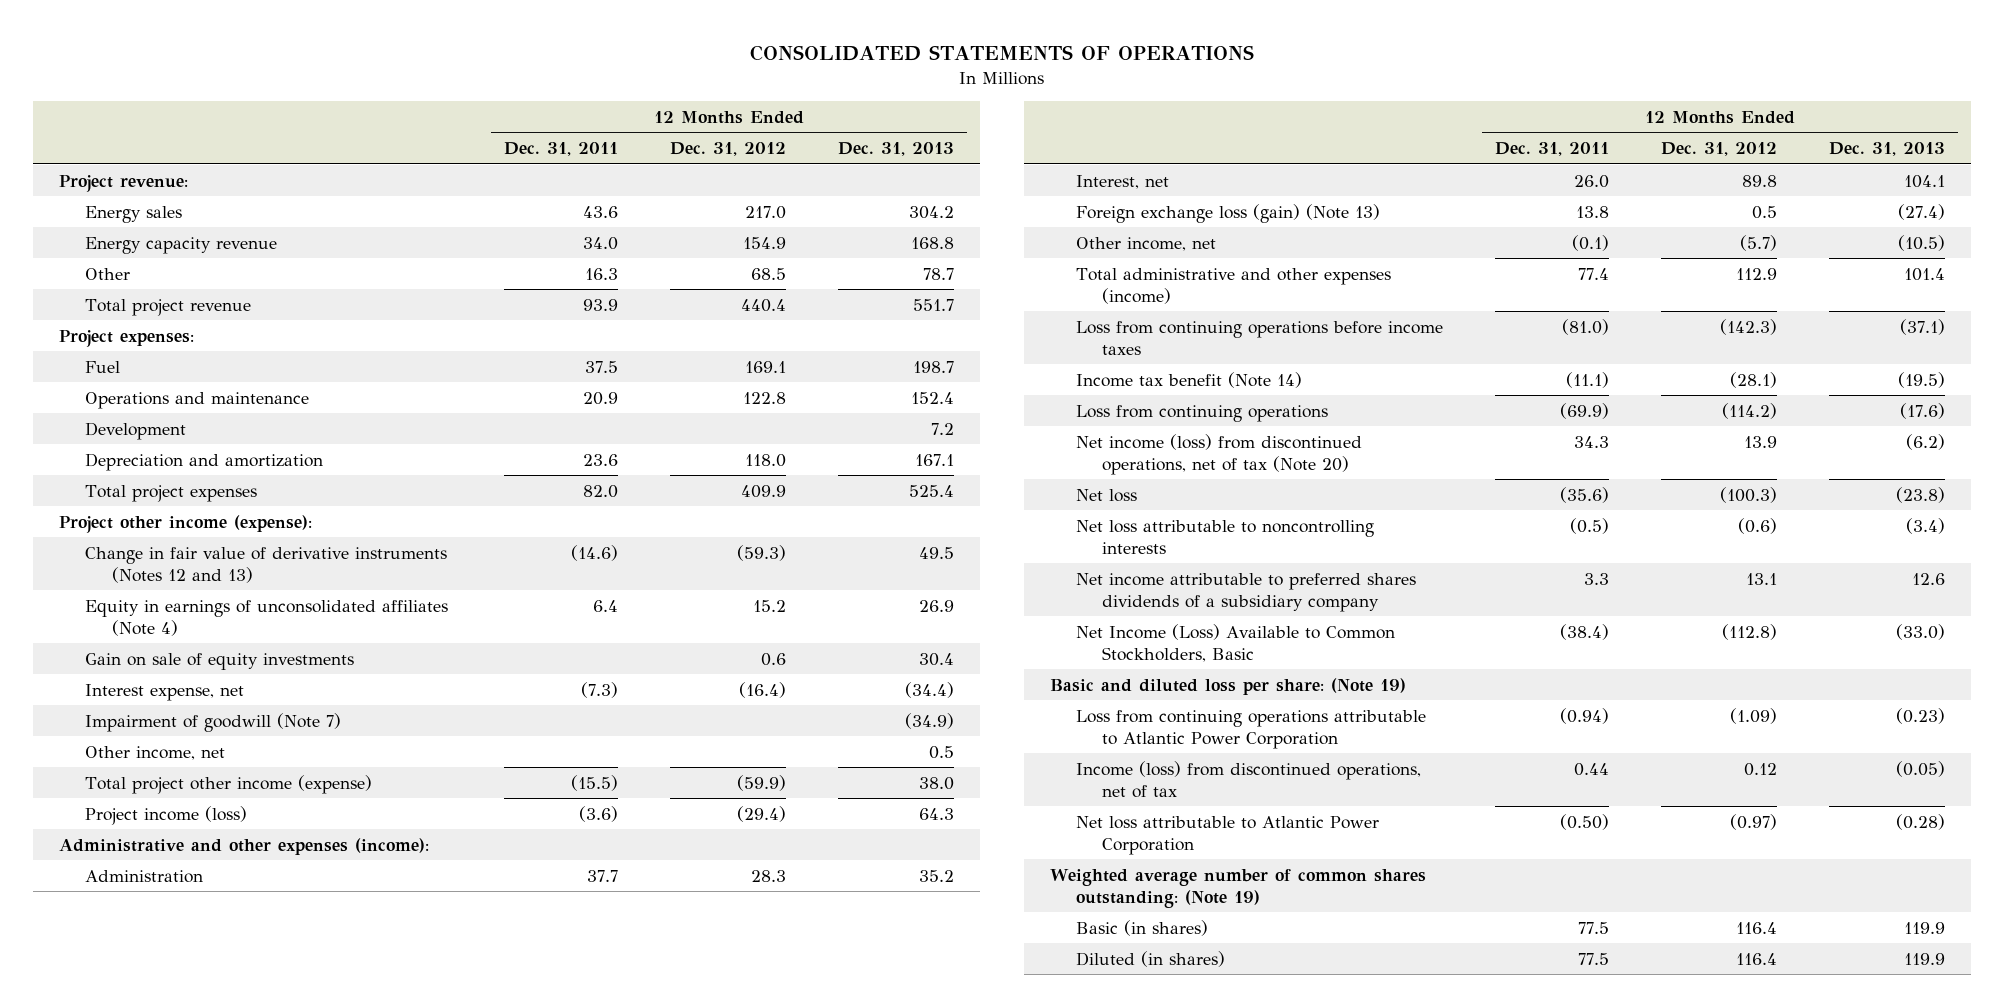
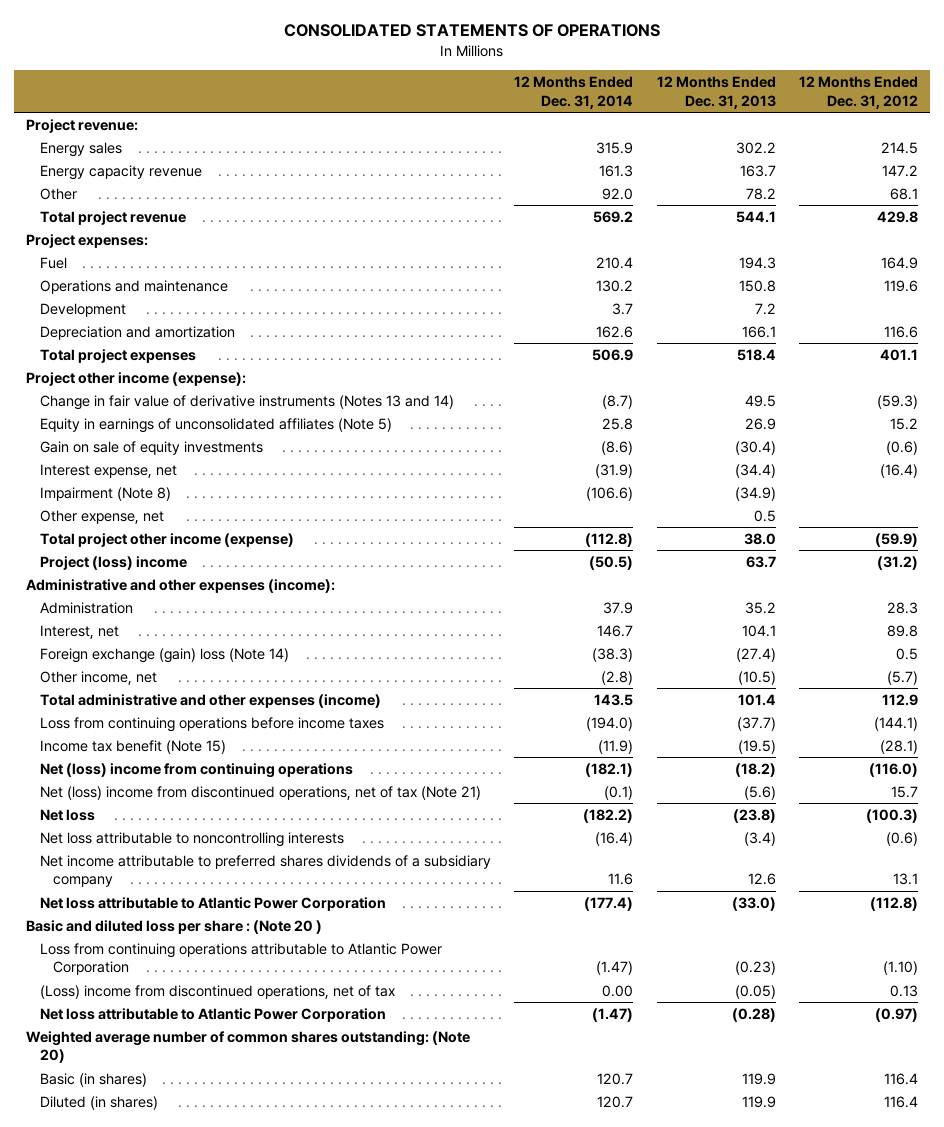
[504,142,619,157] Dec. 31, 2011 -> none
none -> [514,75,634,109] 12 Months Ended Dec. 31, 2014
[745,205,787,219] 217.0 -> [881,141,919,154] 214.5
[909,205,955,219] 304.2 -> [735,141,776,154] 302.2
[743,236,787,249] 154.9 -> [882,164,919,177] 147.2
[911,236,955,249] 168.8 -> [739,164,776,177] 163.7
[751,267,787,280] 68.5 -> [890,187,919,200] 68.1
[923,267,955,280] 78.7 -> [745,187,776,200] 78.2
[741,298,787,312] 440.4 -> [877,210,919,223] 429.8
[913,298,955,311] 551.7 -> [735,210,776,223] 544.1
[745,360,787,373] 169.1 -> [881,256,919,269] 164.9
[913,360,955,373] 198.7 -> [738,256,776,269] 194.3
[743,391,787,404] 122.8 -> [884,279,919,292] 119.6
[911,391,955,404] 152.4 -> [738,279,776,292] 150.8
[745,453,787,467] 118.0 -> [884,325,919,338] 116.6
[915,453,955,466] 167.1 -> [741,325,776,338] 166.1
[741,484,787,498] 409.9 -> [880,348,919,361] 401.1
[909,484,955,497] 525.4 -> [736,348,776,361] 518.4
[85,546,448,583] Change in fair value of derivative instruments (Notes 12 and 13) -> [39,394,454,410] Change in fair value of derivative instruments (Notes 13 and 14)
[85,599,449,636] Equity in earnings of unconsolidated affiliates (Note 4) -> [39,417,392,433] Equity in earnings of unconsolidated affiliates (Note 5)
[761,652,787,666] 0.6 -> [886,440,919,455] (0.6)
[919,652,955,666] 30.4 -> [734,440,776,455] (30.4)
[85,712,342,732] Impairment of goodwill (Note 7) -> [39,486,171,501] Impairment (Note 8)
[85,745,226,760] Other income, net -> [39,509,164,524] Other expense, net
[85,805,248,825] Project income (loss) -> [39,555,187,570] Project (loss) income
[737,805,787,822] (29.4) -> [877,555,919,570] (31.2)
[919,807,955,820] 64.3 -> [745,555,776,568] 63.7
[1075,203,1380,223] Foreign exchange loss (gain) (Note 13) -> [39,647,289,663] Foreign exchange (gain) loss (Note 14)
[1719,318,1777,335] (142.3) -> [874,716,919,731] (144.1)
[1899,318,1945,335] (37.1) -> [736,716,776,731] (37.7)
[1075,371,1302,388] Income tax benefit (Note 14) -> [39,739,226,754] Income tax benefit (Note 15)
[1075,404,1328,422] Loss from continuing operations -> [39,762,353,778] Net (loss) income from continuing operations
[1721,402,1777,419] (114.2) -> [869,762,919,777] (116.0)
[1899,402,1945,419] (17.6) -> [734,762,776,777] (18.2)
[1075,433,1362,475] Net income (loss) from discontinued operations, net of tax (Note 20) -> [39,785,481,800] Net (loss) income from discontinued operations, net of tax (Note 21)
[1743,435,1777,448] 13.9 -> [891,785,919,798] 15.7
[1905,433,1945,450] (6.2) -> [743,785,776,800] (5.6)
[1075,623,1395,662] Net Income (Loss) Available to Common Stockholders, Basic -> [39,896,386,911] Net loss attributable to Atlantic Power Corporation
[1049,677,1406,695] Basic and diluted loss per share: (Note 19) -> [25,919,322,934] Basic and diluted loss per share : (Note 20 )
[1729,707,1777,724] (1.09) -> [883,961,919,976] (1.10)
[1075,760,1421,798] Income (loss) from discontinued operations, net of tax -> [39,984,395,999] (Loss) income from discontinued operations, net of tax
[1743,762,1777,776] 0.12 -> [890,984,919,997] 0.13
[1049,868,1426,908] Weighted average number of common shares outstanding: (Note 19) -> [25,1030,470,1064] Weighted average number of common shares outstanding: (Note 20)

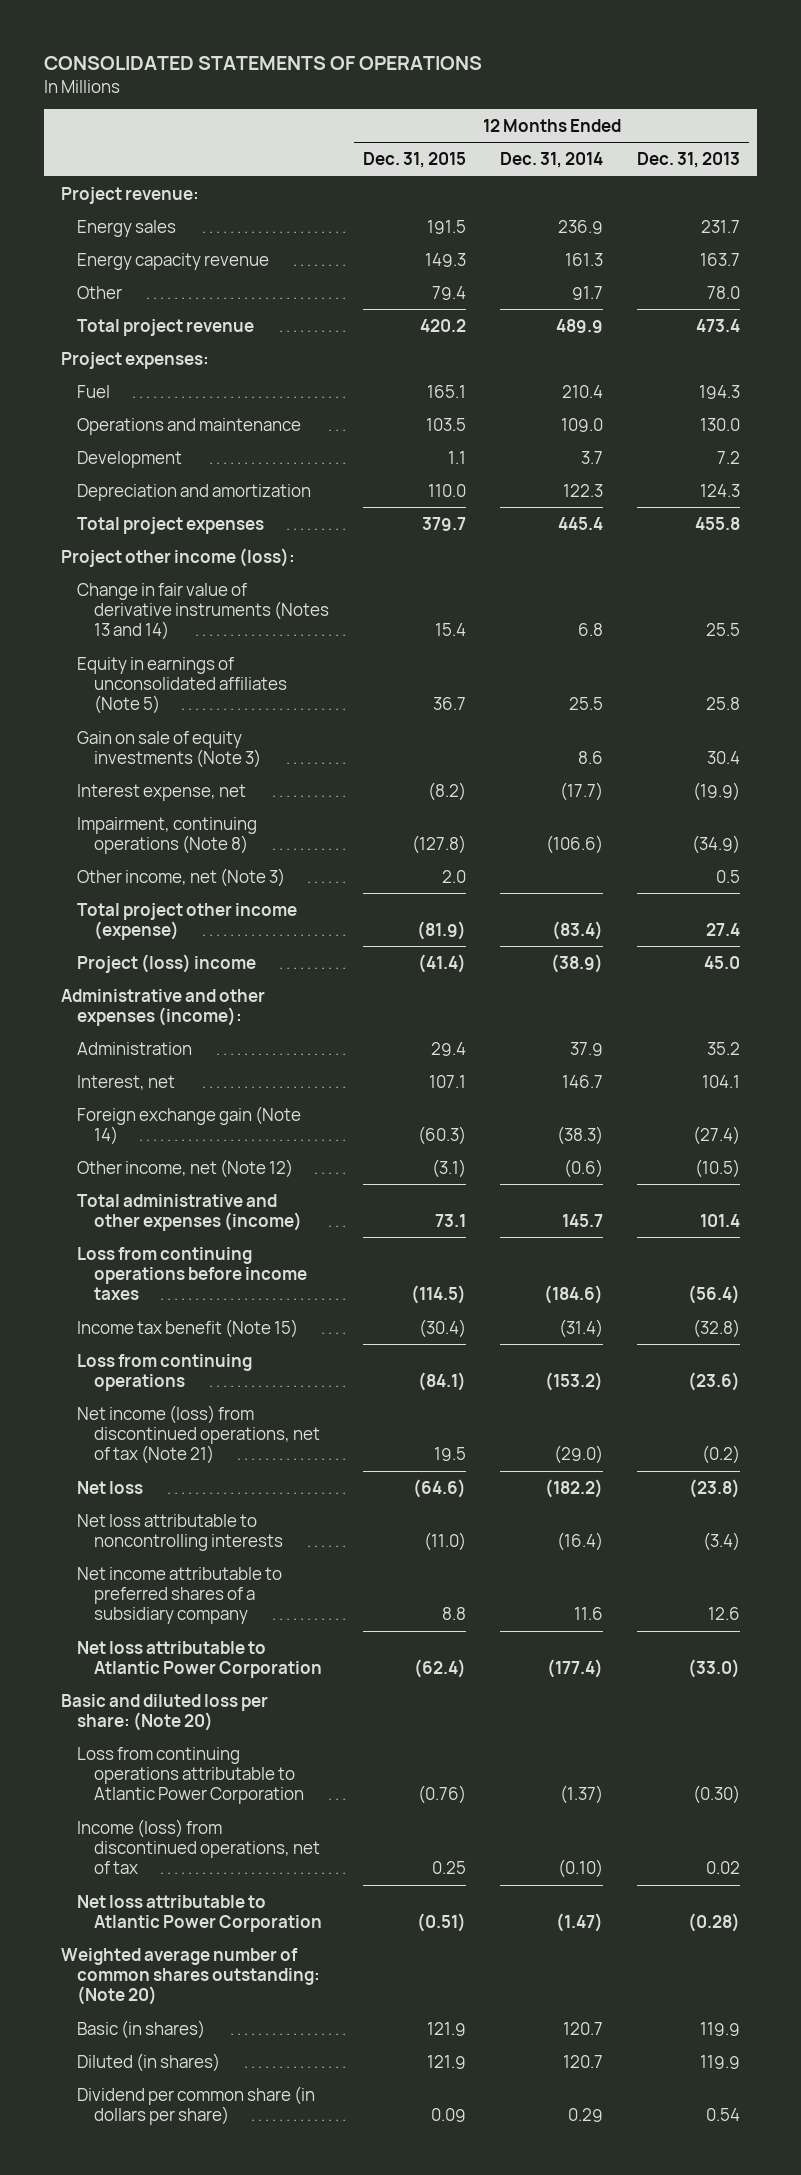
[799,75,919,109] 12 Months Ended Dec. 31, 2012 -> none
none -> [362,152,466,169] Dec. 31, 2015
[596,141,634,154] 315.9 -> [558,219,604,234] 236.9
[735,141,776,154] 302.2 -> [701,219,741,233] 231.7
[602,187,634,200] 92.0 -> [572,285,604,300] 91.7
[745,187,776,200] 78.2 -> [707,285,741,299] 78.0
[593,210,634,223] 569.2 -> [556,318,604,333] 489.9
[735,210,776,223] 544.1 -> [696,318,741,332] 473.4
[596,279,634,292] 130.2 -> [561,417,604,432] 109.0
[738,279,776,292] 150.8 -> [700,417,741,431] 130.0
[596,325,634,338] 162.6 -> [563,483,604,497] 122.3
[741,325,776,338] 166.1 -> [700,483,741,497] 124.3
[592,348,634,361] 506.9 -> [558,516,604,530] 445.4
[736,348,776,361] 518.4 -> [695,516,741,530] 455.8
[25,371,246,386] Project other income (expense): -> [60,547,295,567] Project other income (loss):
[602,394,634,409] (8.7) -> [578,623,604,637] 6.8
[744,394,776,407] 49.5 -> [706,623,741,637] 25.5
[602,417,634,430] 25.8 -> [569,697,604,711] 25.5
[744,417,776,430] 26.9 -> [706,697,741,711] 25.8
[39,440,263,455] Gain on sale of equity investments -> [77,730,261,768] Gain on sale of equity investments (Note 3)
[601,440,634,455] (8.6) -> [578,750,604,764] 8.6
[734,440,776,455] (30.4) -> [707,750,741,764] 30.4
[595,463,634,478] (31.9) -> [560,781,604,801] (17.7)
[734,463,776,478] (34.4) -> [693,781,741,801] (19.9)
[39,486,171,501] Impairment (Note 8) -> [77,816,258,854] Impairment, continuing operations (Note 8)
[39,509,164,524] Other expense, net -> [77,867,286,887] Other income, net (Note 3)
[585,532,634,547] (112.8) -> [552,920,604,940] (83.4)
[743,532,776,545] 38.0 -> [706,922,741,936] 27.4
[589,555,634,570] (50.5) -> [551,953,604,973] (38.9)
[745,555,776,568] 63.7 -> [704,955,741,969] 45.0
[39,647,289,663] Foreign exchange (gain) loss (Note 14) -> [77,1105,302,1145] Foreign exchange gain (Note 14)
[39,670,157,685] Other income, net -> [77,1158,294,1178] Other income, net (Note 12)
[601,670,634,685] (2.8) -> [564,1158,604,1178] (0.6)
[594,693,634,706] 143.5 -> [562,1213,604,1227] 145.7
[586,716,634,731] (194.0) -> [544,1285,604,1305] (184.6)
[736,716,776,731] (37.7) -> [688,1285,741,1305] (56.4)
[598,739,634,754] (11.9) -> [559,1318,604,1338] (31.4)
[737,739,776,754] (19.5) -> [693,1318,741,1338] (32.8)
[39,762,353,778] Net (loss) income from continuing operations -> [77,1353,253,1391] Loss from continuing operations
[585,762,634,777] (182.1) -> [545,1371,604,1391] (153.2)
[734,762,776,777] (18.2) -> [688,1371,741,1391] (23.6)
[39,785,481,800] Net (loss) income from discontinued operations, net of tax (Note 21) -> [77,1404,320,1465] Net income (loss) from discontinued operations, net of tax (Note 21)
[604,785,634,800] (0.1) -> [554,1445,604,1465] (29.0)
[743,785,776,800] (5.6) -> [702,1445,741,1465] (0.2)
[39,854,491,888] Net income attributable to preferred shares dividends of a subsidiary company -> [77,1566,283,1625] Net income attributable to preferred shares of a subsidiary company
[25,919,322,934] Basic and diluted loss per share : (Note 20 ) -> [60,1693,268,1731] Basic and diluted loss per share: (Note 20)
[596,961,634,976] (1.47) -> [560,1785,604,1805] (1.37)
[734,961,776,976] (0.23) -> [693,1785,741,1805] (0.30)
[39,984,395,999] (Loss) income from discontinued operations, net of tax -> [77,1818,320,1875] Income (loss) from discontinued operations, net of tax
[602,984,634,997] 0.00 -> [558,1859,604,1879] (0.10)
[734,984,776,999] (0.05) -> [706,1861,741,1875] 0.02
none -> [77,2085,316,2125] Dividend per common share (in dollars per share)

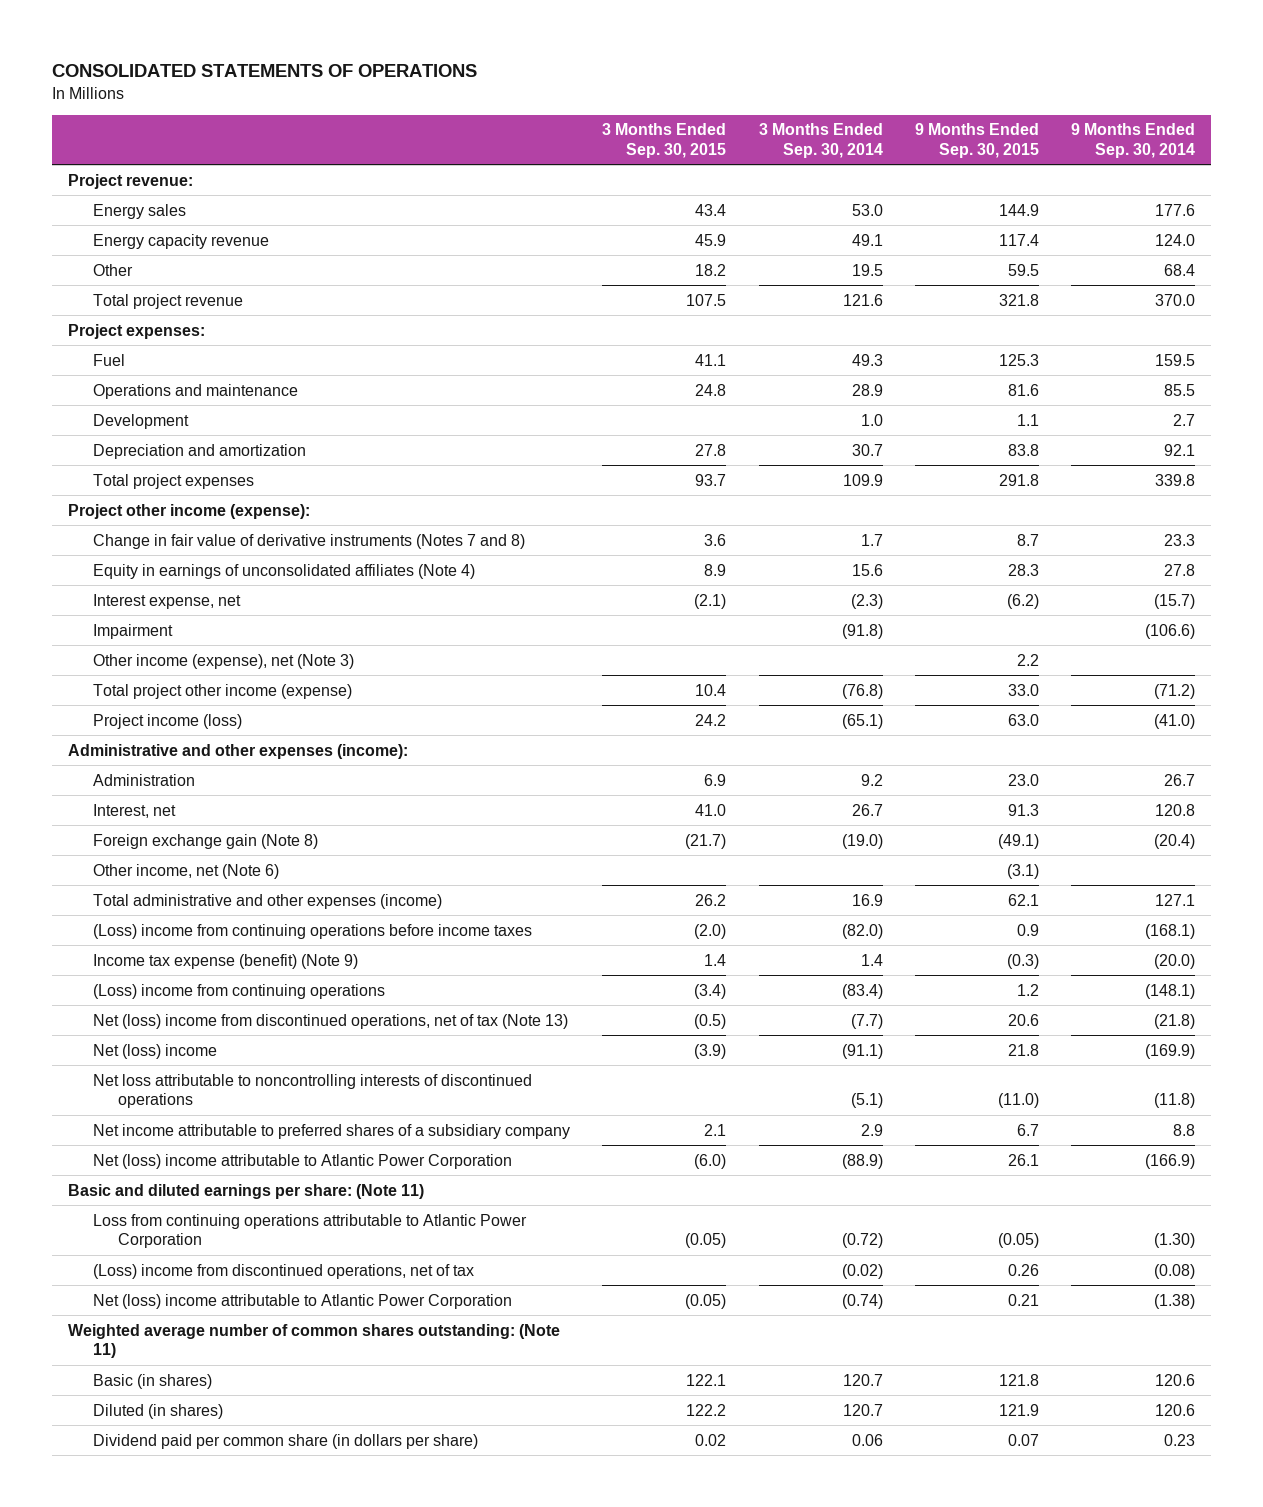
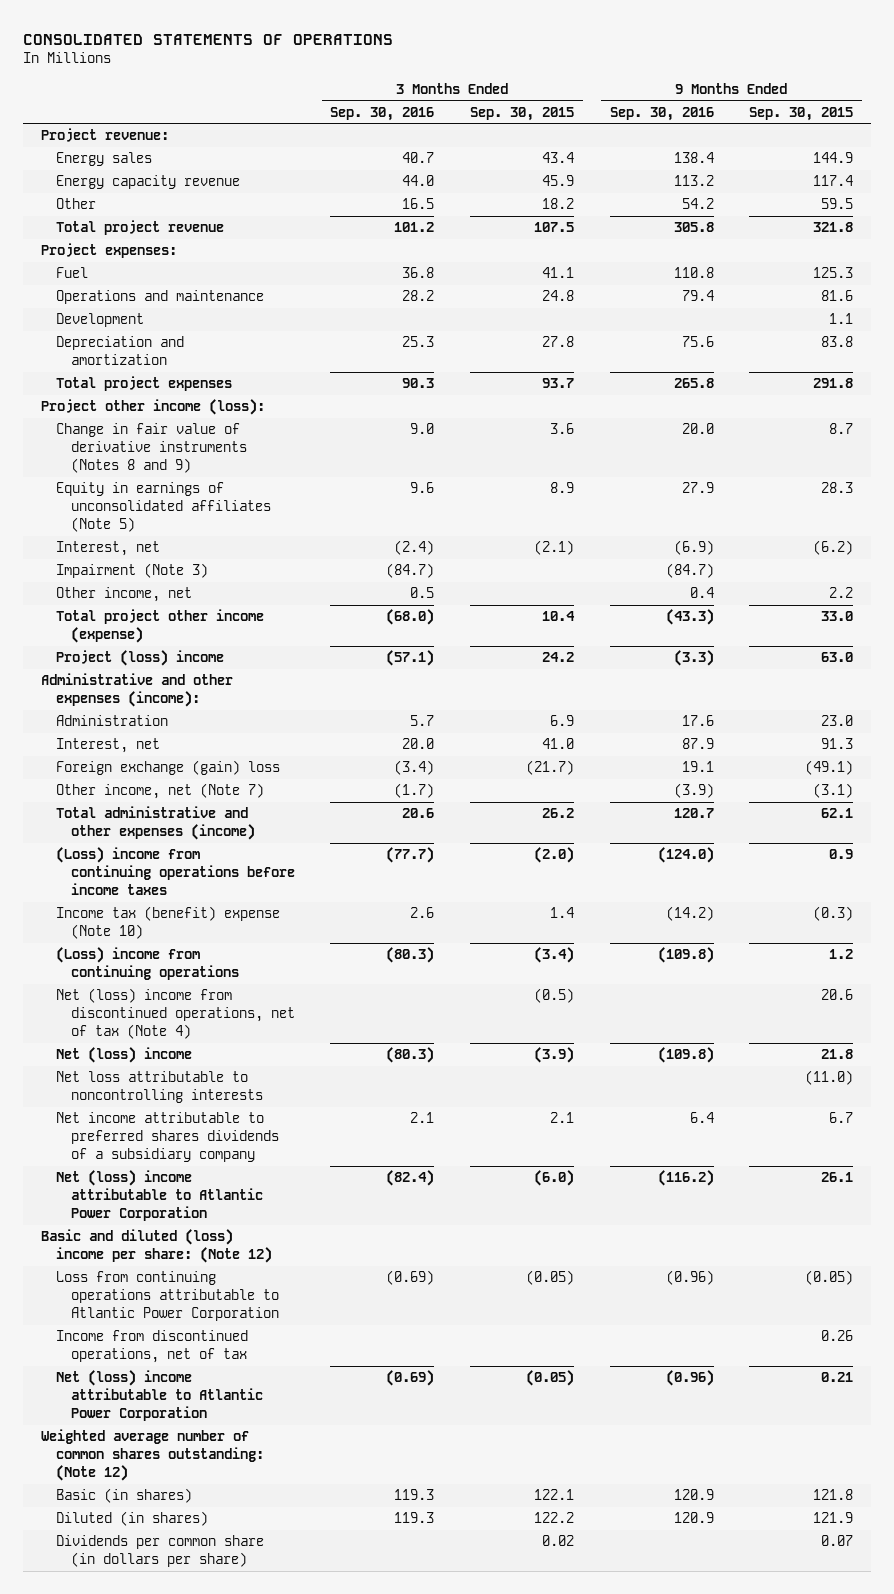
[758,123,883,158] 3 Months Ended Sep. 30, 2014 -> none
[1071,123,1196,158] 9 Months Ended Sep. 30, 2014 -> none
none -> [330,106,435,121] Sep. 30, 2016
none -> [609,106,714,121] Sep. 30, 2016
[68,503,311,519] Project other income (expense): -> [40,399,265,416] Project other income (loss):
[93,533,526,549] Change in fair value of derivative instruments (Notes 7 and 8) -> [55,423,247,473] Change in fair value of derivative instruments (Notes 8 and 9)
[93,563,476,579] Equity in earnings of unconsolidated affiliates (Note 4) -> [55,482,271,532] Equity in earnings of unconsolidated affiliates (Note 5)
[93,593,242,609] Interest expense, net -> [55,541,160,557] Interest, net
[93,623,174,639] Impairment -> [55,563,208,579] Impairment (Note 3)
[93,653,355,669] Other income (expense), net (Note 3) -> [55,587,192,603] Other income, net
[93,713,243,729] Project income (loss) -> [55,650,224,667] Project (loss) income
[93,833,319,849] Foreign exchange gain (Note 8) -> [55,760,280,776] Foreign exchange (gain) loss
[93,863,280,879] Other income, net (Note 6) -> [55,783,264,800] Other income, net (Note 7)
[93,953,359,969] Income tax expense (benefit) (Note 9) -> [55,906,280,940] Income tax (benefit) expense (Note 10)
[93,1013,569,1029] Net (loss) income from discontinued operations, net of tax (Note 13) -> [55,988,295,1039] Net (loss) income from discontinued operations, net of tax (Note 4)
[93,1073,533,1109] Net loss attributable to noncontrolling interests of discontinued operations -> [55,1071,263,1104] Net loss attributable to noncontrolling interests
[93,1123,571,1139] Net income attributable to preferred shares of a subsidiary company -> [55,1112,279,1162] Net income attributable to preferred shares dividends of a subsidiary company
[68,1183,425,1199] Basic and diluted earnings per share: (Note 11) -> [40,1229,272,1264] Basic and diluted (loss) income per share: (Note 12)
[93,1263,475,1279] (Loss) income from discontinued operations, net of tax -> [55,1330,248,1364] Income from discontinued operations, net of tax
[68,1323,561,1359] Weighted average number of common shares outstanding: (Note 11) -> [40,1429,264,1481] Weighted average number of common shares outstanding: (Note 12)
[93,1433,479,1449] Dividend paid per common share (in dollars per share) -> [55,1535,264,1568] Dividends per common share (in dollars per share)

